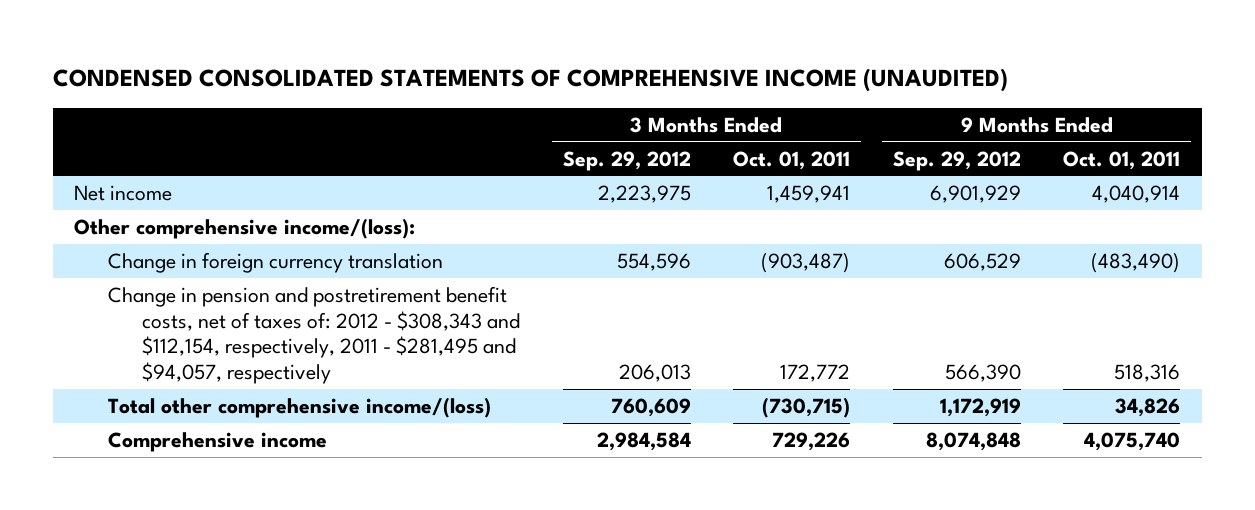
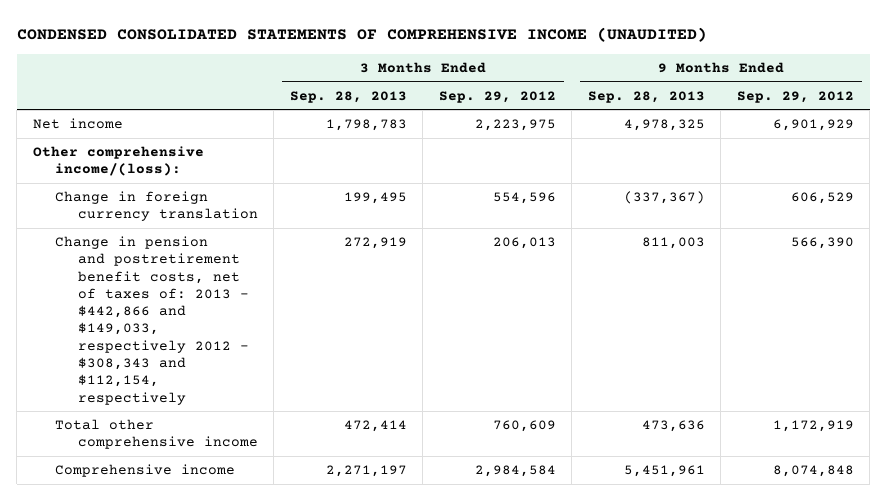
[733,150,851,170] Oct. 01, 2011 -> none
[1063,150,1181,170] Oct. 01, 2011 -> none
none -> [289,90,407,103] Sep. 28, 2013
none -> [587,90,705,103] Sep. 28, 2013
[108,285,520,385] Change in pension and postretirement benefit costs, net of taxes of: 2012 - $308,343 and $112,154, respectively, 2011 - $281,495 and $94,057, respectively -> [55,236,249,405] Change in pension and postretirement benefit costs, net of taxes of: 2013 - $442,866 and $149,033, respectively 2012 - $308,343 and $112,154, respectively
[108,396,492,418] Total other comprehensive income/(loss) -> [55,419,258,450] Total other comprehensive income

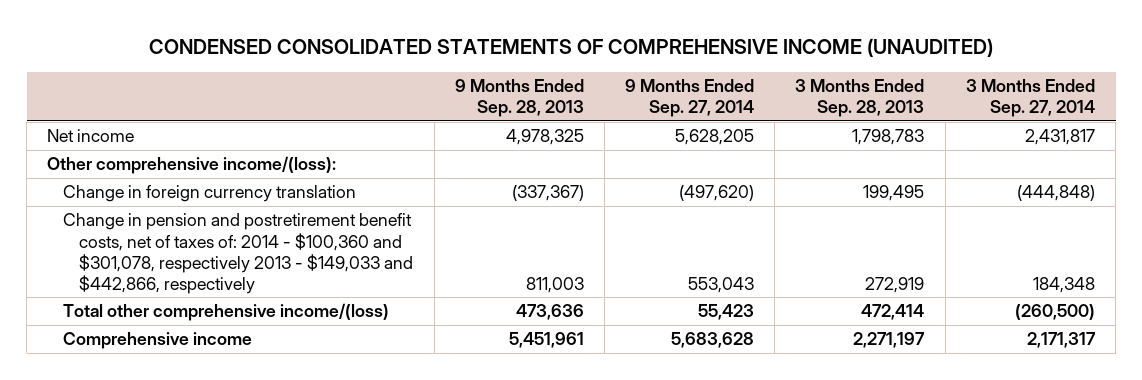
[438,90,556,103] Sep. 29, 2012 -> none
[736,90,854,103] Sep. 29, 2012 -> none
none -> [625,78,755,118] 9 Months Ended Sep. 27, 2014
none -> [965,78,1095,118] 3 Months Ended Sep. 27, 2014
[55,236,249,405] Change in pension and postretirement benefit costs, net of taxes of: 2013 - $442,866 and $149,033, respectively 2012 - $308,343 and $112,154, respectively -> [63,213,414,294] Change in pension and postretirement benefit costs, net of taxes of: 2014 - $100,360 and $301,078, respectively 2013 - $149,033 and $442,866, respectively
[55,419,258,450] Total other comprehensive income -> [63,303,390,322] Total other comprehensive income/(loss)

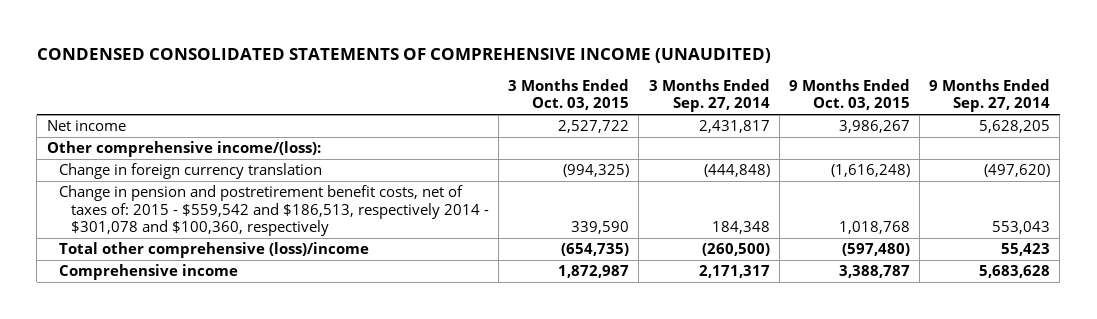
[454,78,584,118] 9 Months Ended Sep. 28, 2013 -> none
[795,78,925,118] 3 Months Ended Sep. 28, 2013 -> none
none -> [508,78,630,111] 3 Months Ended Oct. 03, 2015
none -> [788,78,910,111] 9 Months Ended Oct. 03, 2015
[63,213,414,294] Change in pension and postretirement benefit costs, net of taxes of: 2014 - $100,360 and $301,078, respectively 2013 - $149,033 and $442,866, respectively -> [58,185,490,237] Change in pension and postretirement benefit costs, net of taxes of: 2015 - $559,542 and $186,513, respectively 2014 - $301,078 and $100,360, respectively
[63,303,390,322] Total other comprehensive income/(loss) -> [58,242,369,259] Total other comprehensive (loss)/income

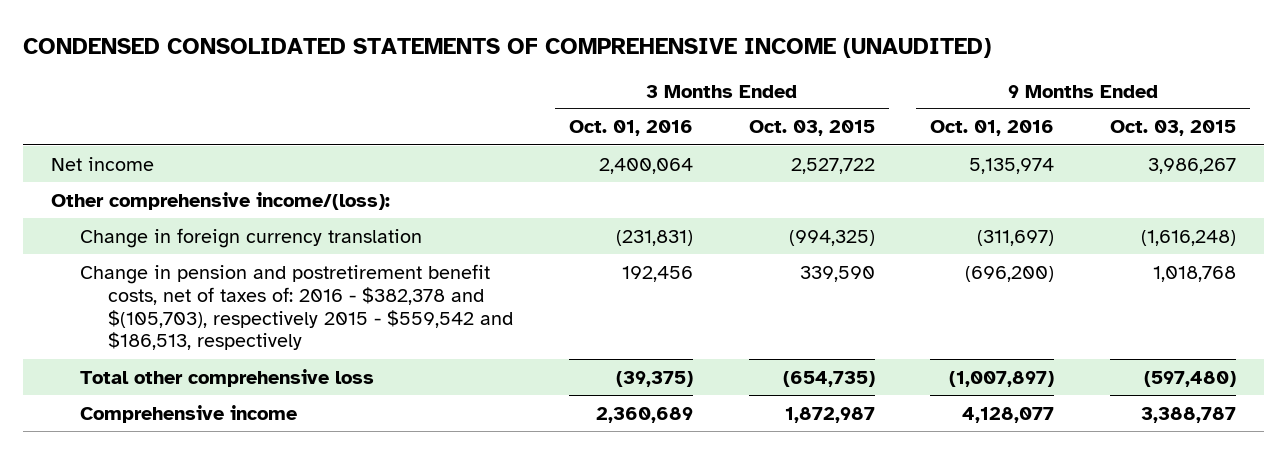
[648,78,770,113] 3 Months Ended Sep. 27, 2014 -> none
[929,78,1051,113] 9 Months Ended Sep. 27, 2014 -> none
none -> [569,120,694,137] Oct. 01, 2016
none -> [930,120,1055,137] Oct. 01, 2016
[58,185,490,237] Change in pension and postretirement benefit costs, net of taxes of: 2015 - $559,542 and $186,513, respectively 2014 - $301,078 and $100,360, respectively -> [79,263,514,351] Change in pension and postretirement benefit costs, net of taxes of: 2016 - $382,378 and $(105,703), respectively 2015 - $559,542 and $186,513, respectively
[58,242,369,259] Total other comprehensive (loss)/income -> [79,368,374,387] Total other comprehensive loss

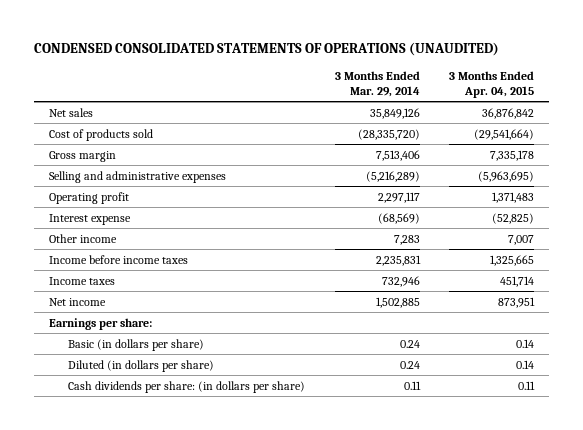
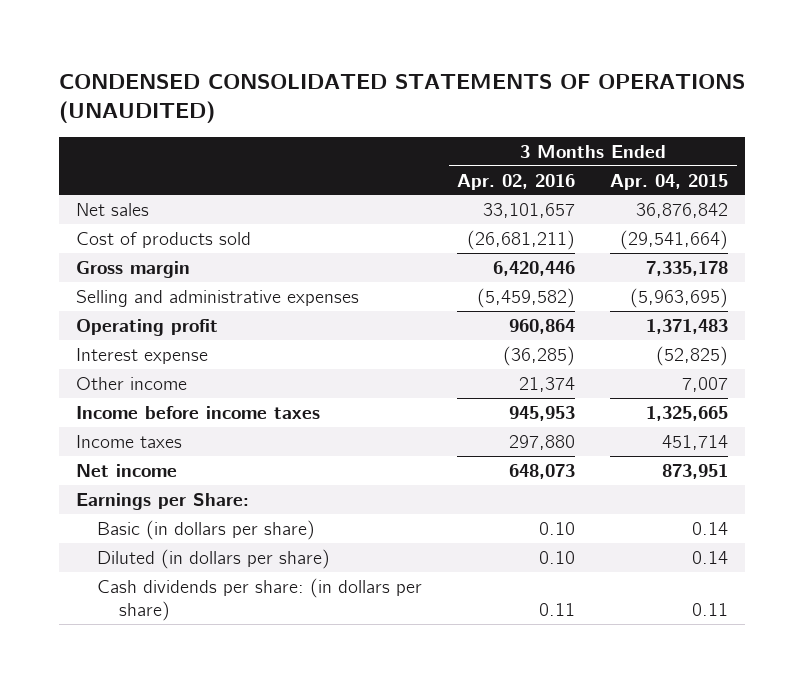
[334,71,420,98] 3 Months Ended Mar. 29, 2014 -> none
none -> [457,173,576,190] Apr. 02, 2016
[49,317,153,330] Earnings per share: -> [76,492,250,510] Earnings per Share:

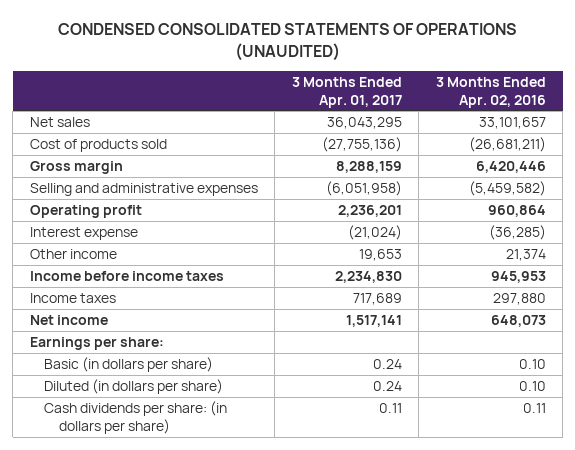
[610,173,729,190] Apr. 04, 2015 -> none
none -> [291,76,402,108] 3 Months Ended Apr. 01, 2017
[76,492,250,510] Earnings per Share: -> [29,337,164,351] Earnings per share:

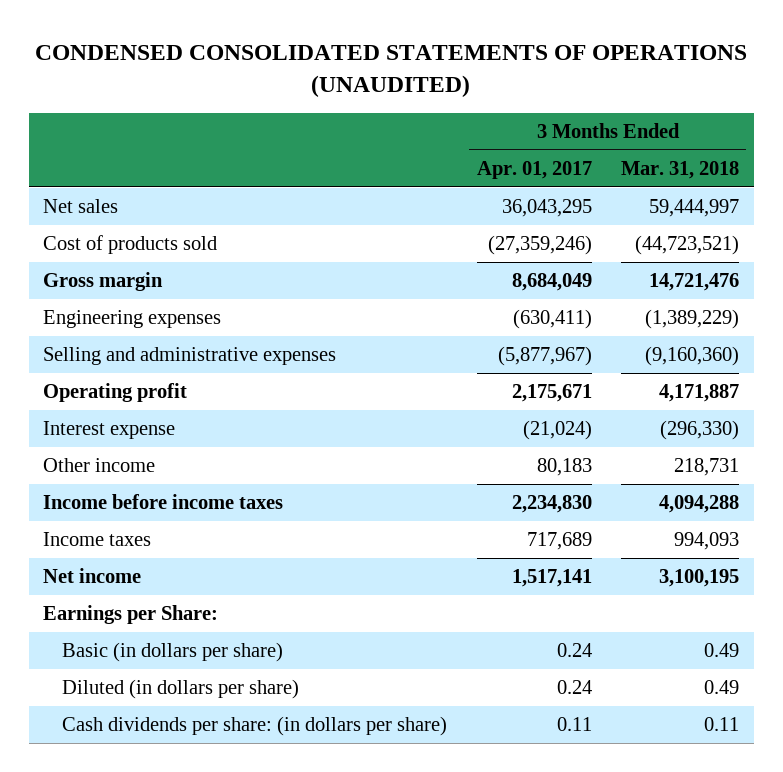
[435,76,546,108] 3 Months Ended Apr. 02, 2016 -> none
none -> [621,160,740,179] Mar. 31, 2018
[321,137,402,153] (27,755,136) -> [487,235,592,256] (27,359,246)
[335,161,402,174] 8,288,159 -> [511,273,592,292] 8,684,049
none -> [43,310,222,329] Engineering expenses
[325,181,402,197] (6,051,958) -> [497,346,592,367] (5,877,967)
[337,205,402,218] 2,236,201 -> [511,384,592,403] 2,175,671
[358,249,402,262] 19,653 -> [536,458,592,477] 80,183
[29,337,164,351] Earnings per share: -> [43,605,219,625] Earnings per Share:

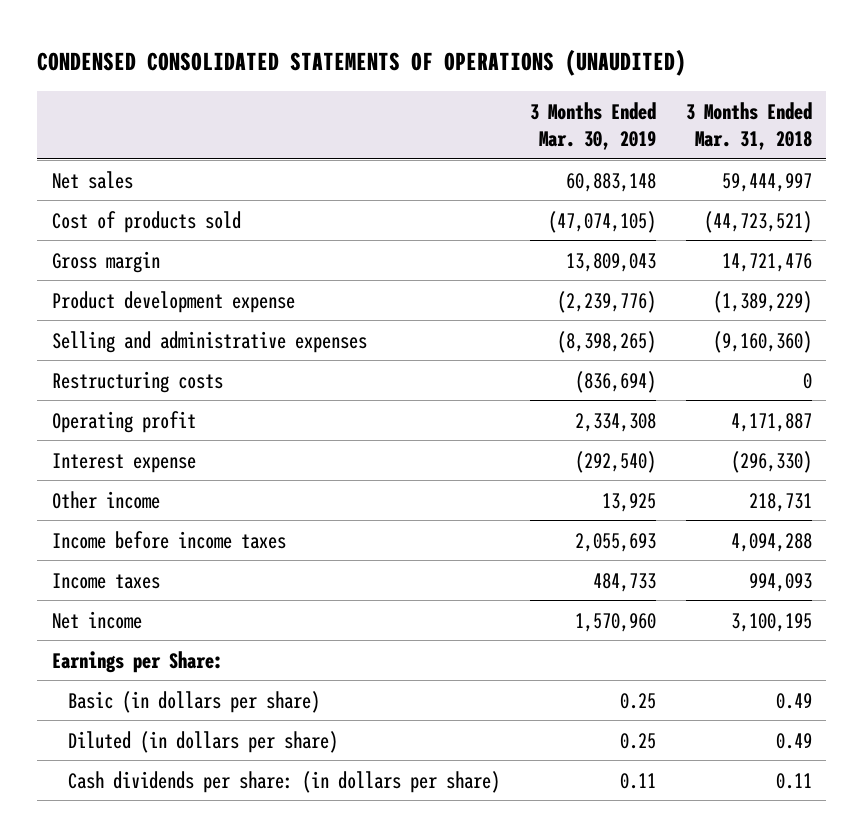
[476,160,592,179] Apr. 01, 2017 -> none
none -> [529,101,656,150] 3 Months Ended Mar. 30, 2019
[43,310,222,329] Engineering expenses -> [52,290,296,313] Product development expense
none -> [52,370,224,393] Restructuring costs

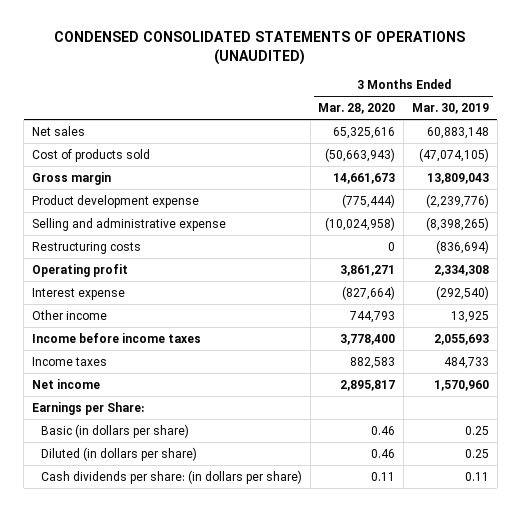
[685,101,812,150] 3 Months Ended Mar. 31, 2018 -> none
none -> [318,103,396,115] Mar. 28, 2020
[52,330,368,353] Selling and administrative expenses -> [31,217,226,231] Selling and administrative expense

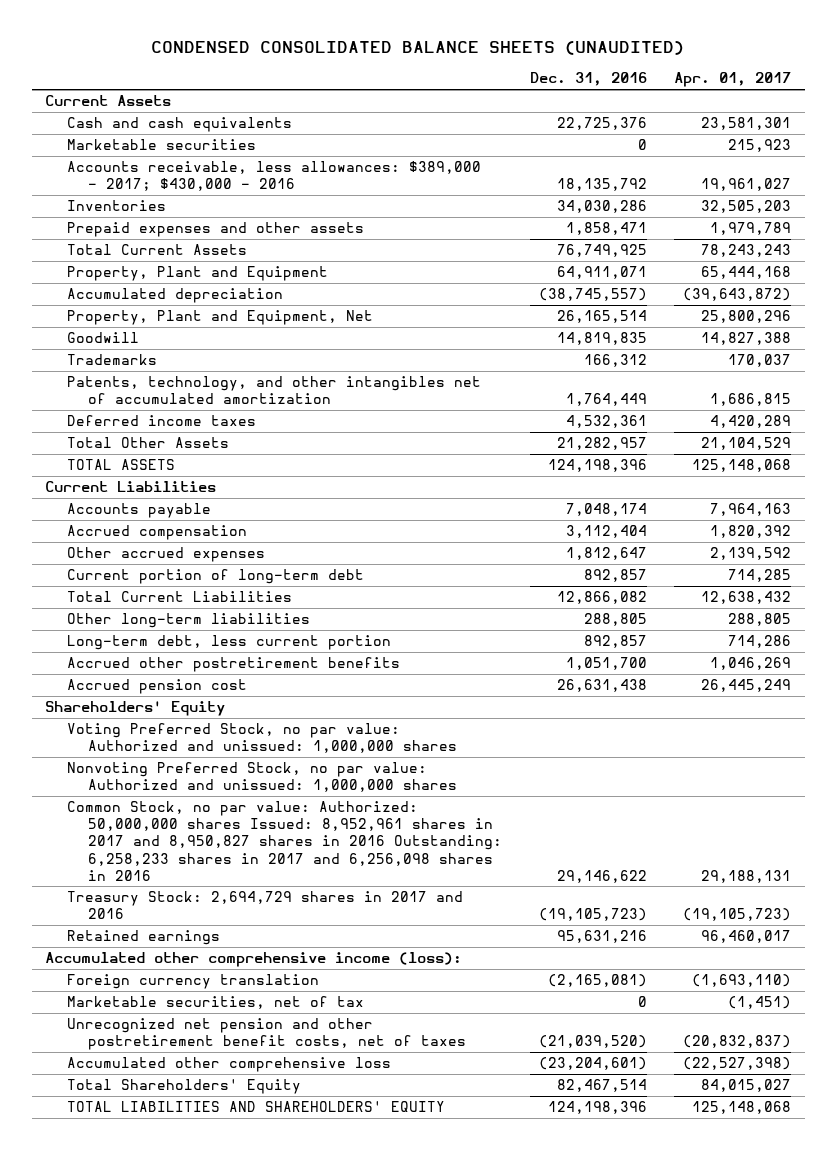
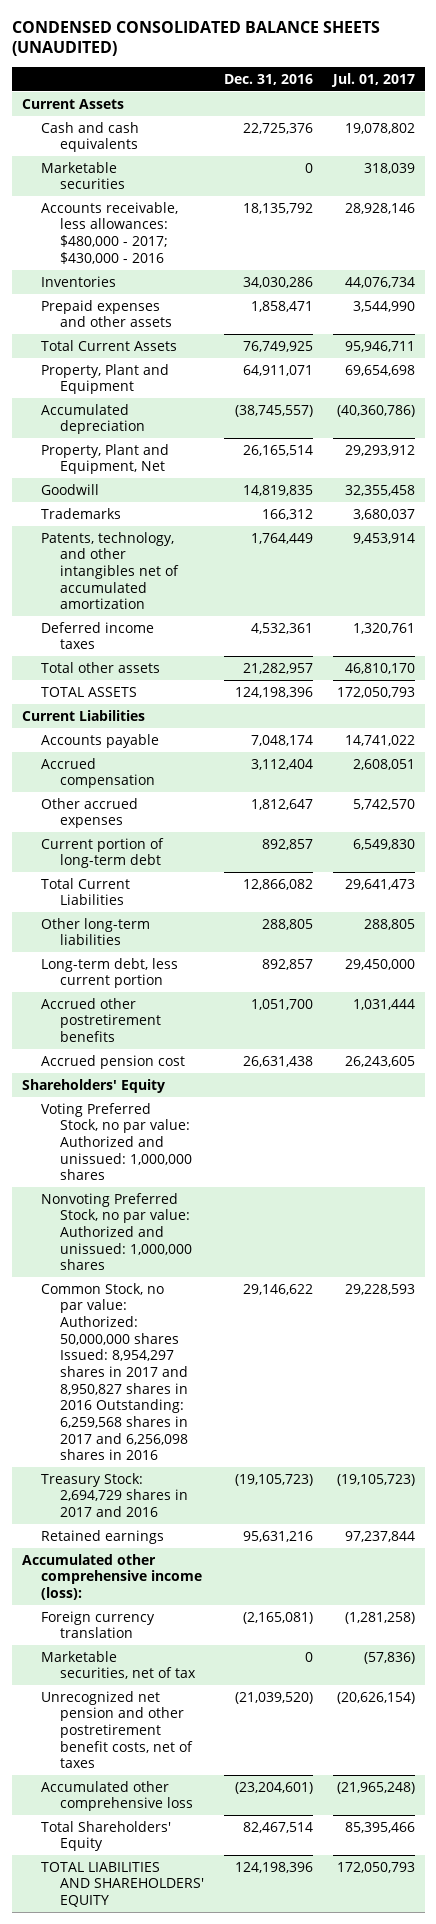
[673,72,791,88] Apr. 01, 2017 -> none
none -> [330,72,415,87] Jul. 01, 2017
[66,161,481,192] Accounts receivable, less allowances: $389,000 - 2017; $430,000 - 2016 -> [40,201,178,264] Accounts receivable, less allowances: $480,000 - 2017; $430,000 - 2016
[66,437,229,449] Total Other Assets -> [40,661,160,673] Total other assets
[66,801,503,881] Common Stock, no par value: Authorized: 50,000,000 shares Issued: 8,952,961 shares in 2017 and 8,950,827 shares in 2016 Outstanding: 6,258,233 shares in 2017 and 6,256,098 shares in 2016 -> [40,1282,188,1461] Common Stock, no par value: Authorized: 50,000,000 shares Issued: 8,954,297 shares in 2017 and 8,950,827 shares in 2016 Outstanding: 6,259,568 shares in 2017 and 6,256,098 shares in 2016

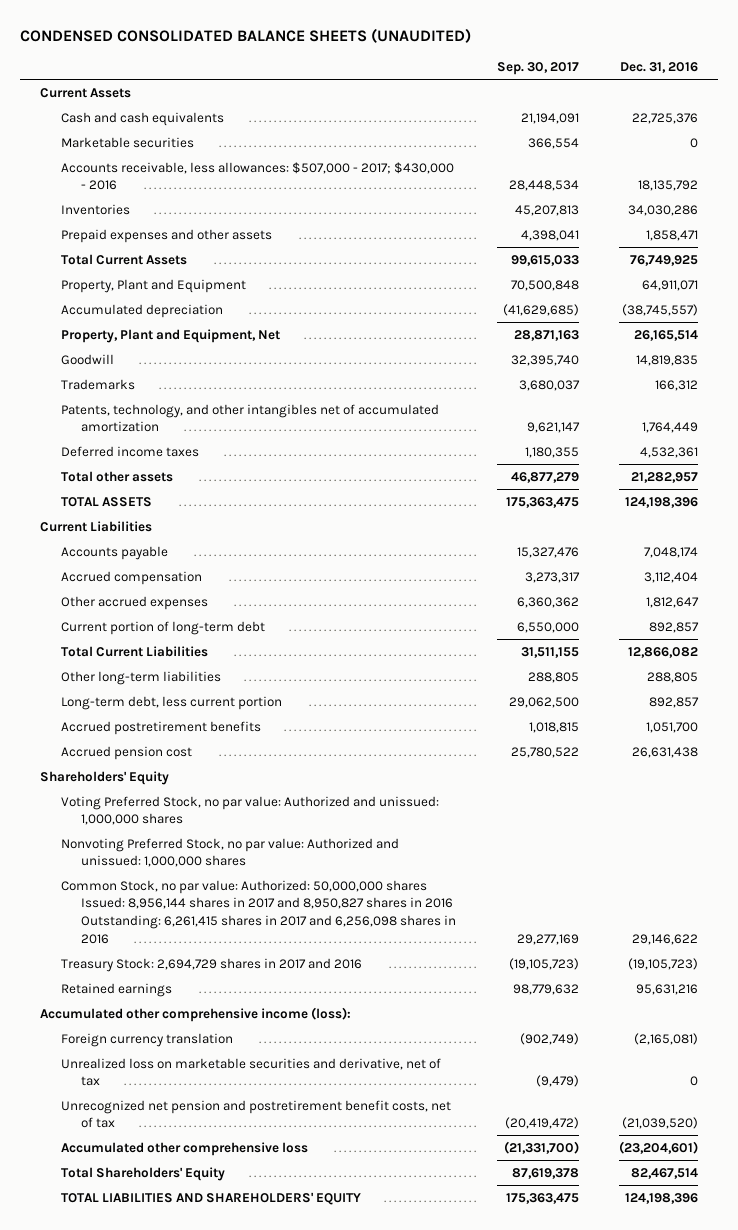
[330,72,415,87] Jul. 01, 2017 -> none
none -> [496,62,579,76] Sep. 30, 2017
[40,201,178,264] Accounts receivable, less allowances: $480,000 - 2017; $430,000 - 2016 -> [60,161,454,191] Accounts receivable, less allowances: $507,000 - 2017; $430,000 - 2016
[40,997,161,1042] Accrued other postretirement benefits -> [60,720,261,735] Accrued postretirement benefits
[40,1282,188,1461] Common Stock, no par value: Authorized: 50,000,000 shares Issued: 8,954,297 shares in 2017 and 8,950,827 shares in 2016 Outstanding: 6,259,568 shares in 2017 and 6,256,098 shares in 2016 -> [60,879,457,944] Common Stock, no par value: Authorized: 50,000,000 shares Issued: 8,956,144 shares in 2017 and 8,950,827 shares in 2016 Outstanding: 6,261,415 shares in 2017 and 6,256,098 shares in 2016
[40,1650,196,1680] Marketable securities, net of tax -> [60,1057,441,1087] Unrealized loss on marketable securities and derivative, net of tax
[40,1690,193,1769] Unrecognized net pension and other postretirement benefit costs, net of taxes -> [60,1099,451,1129] Unrecognized net pension and postretirement benefit costs, net of tax

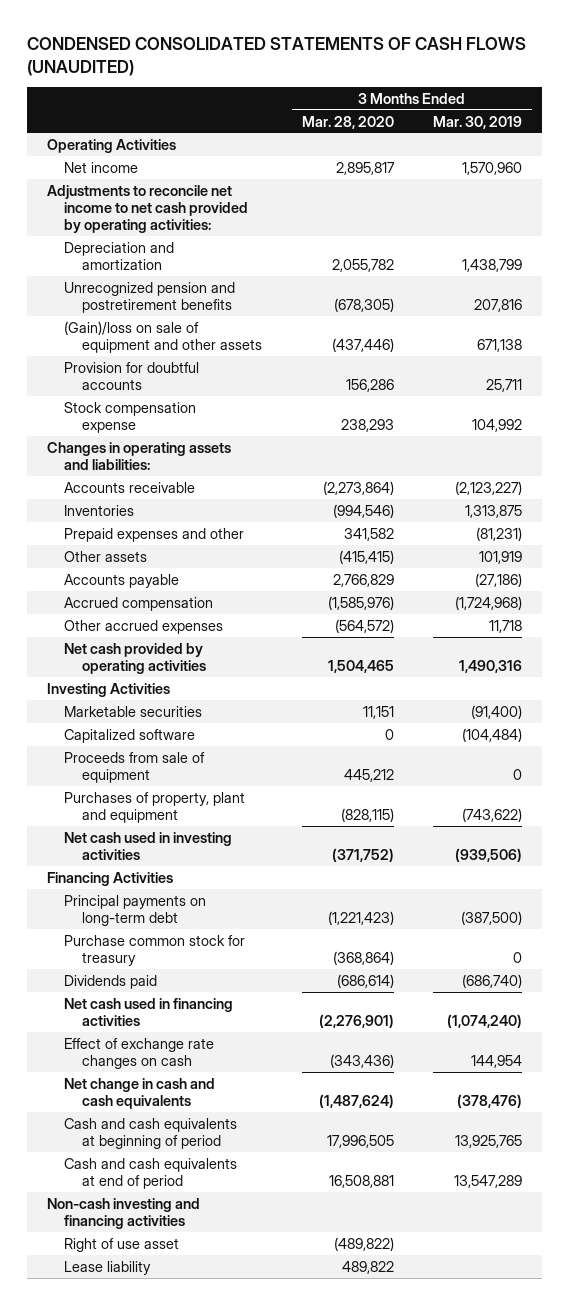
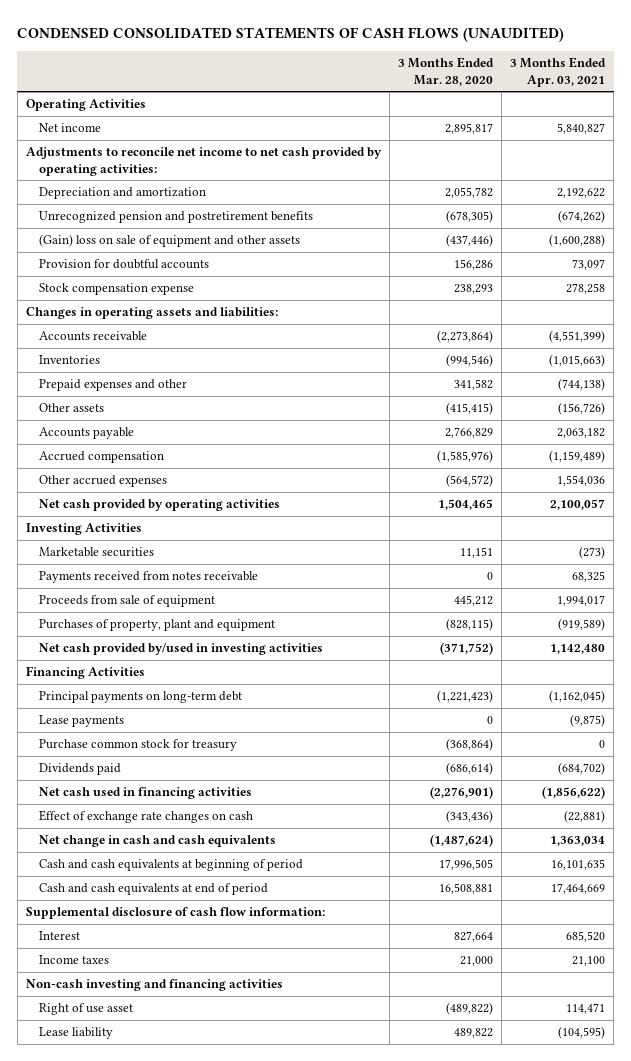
[433,115,523,129] Mar. 30, 2019 -> none
none -> [510,57,607,87] 3 Months Ended Apr. 03, 2021
[64,320,262,353] (Gain)/loss on sale of equipment and other assets -> [38,234,300,248] (Gain) loss on sale of equipment and other assets
[64,728,196,743] Capitalized software -> none
none -> [38,571,258,584] Payments received from notes receivable
[64,831,233,860] Net cash used in investing activities -> [38,643,323,656] Net cash provided by/used in investing activities
none -> [38,715,124,728] Lease payments
none -> [25,907,325,920] Supplemental disclosure of cash flow information:
none -> [38,931,80,941] Interest
none -> [38,955,109,965] Income taxes

